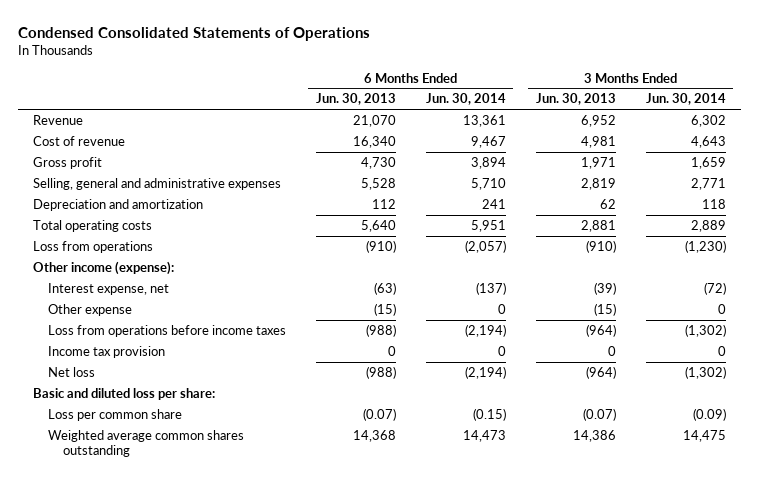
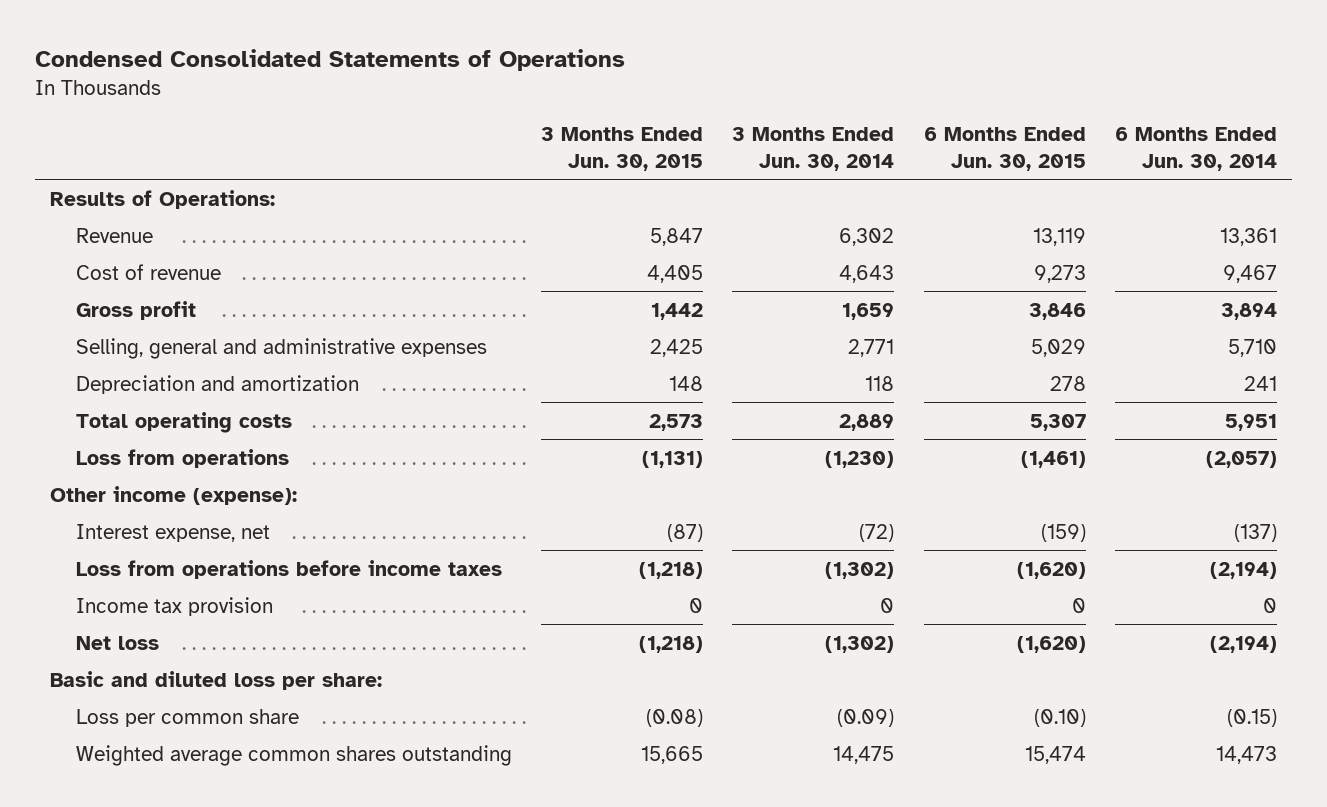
[315,93,396,106] Jun. 30, 2013 -> none
[535,93,616,106] Jun. 30, 2013 -> none
none -> [541,127,704,171] 3 Months Ended Jun. 30, 2015
none -> [923,127,1086,171] 6 Months Ended Jun. 30, 2015
none -> [49,189,275,209] Results of Operations:
[48,303,133,316] Other expense -> none

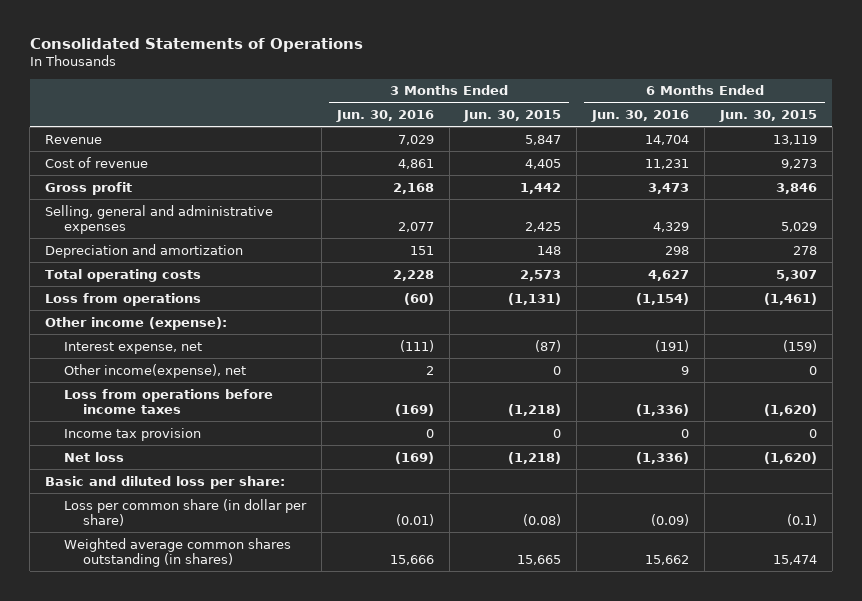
[34,49,625,72] Condensed Consolidated Statements of Operations -> [29,38,363,53] Consolidated Statements of Operations
[732,127,895,171] 3 Months Ended Jun. 30, 2014 -> none
[1115,127,1278,171] 6 Months Ended Jun. 30, 2014 -> none
none -> [335,110,434,123] Jun. 30, 2016
none -> [591,110,690,123] Jun. 30, 2016
[49,189,275,209] Results of Operations: -> none
none -> [63,363,246,378] Other income(expense), net
[75,708,299,727] Loss per common share -> [63,498,307,526] Loss per common share (in dollar per share)
[1033,708,1086,727] (0.10) -> [786,513,817,526] (0.1)
[75,744,512,766] Weighted average common shares outstanding -> [63,537,291,567] Weighted average common shares outstanding (in shares)

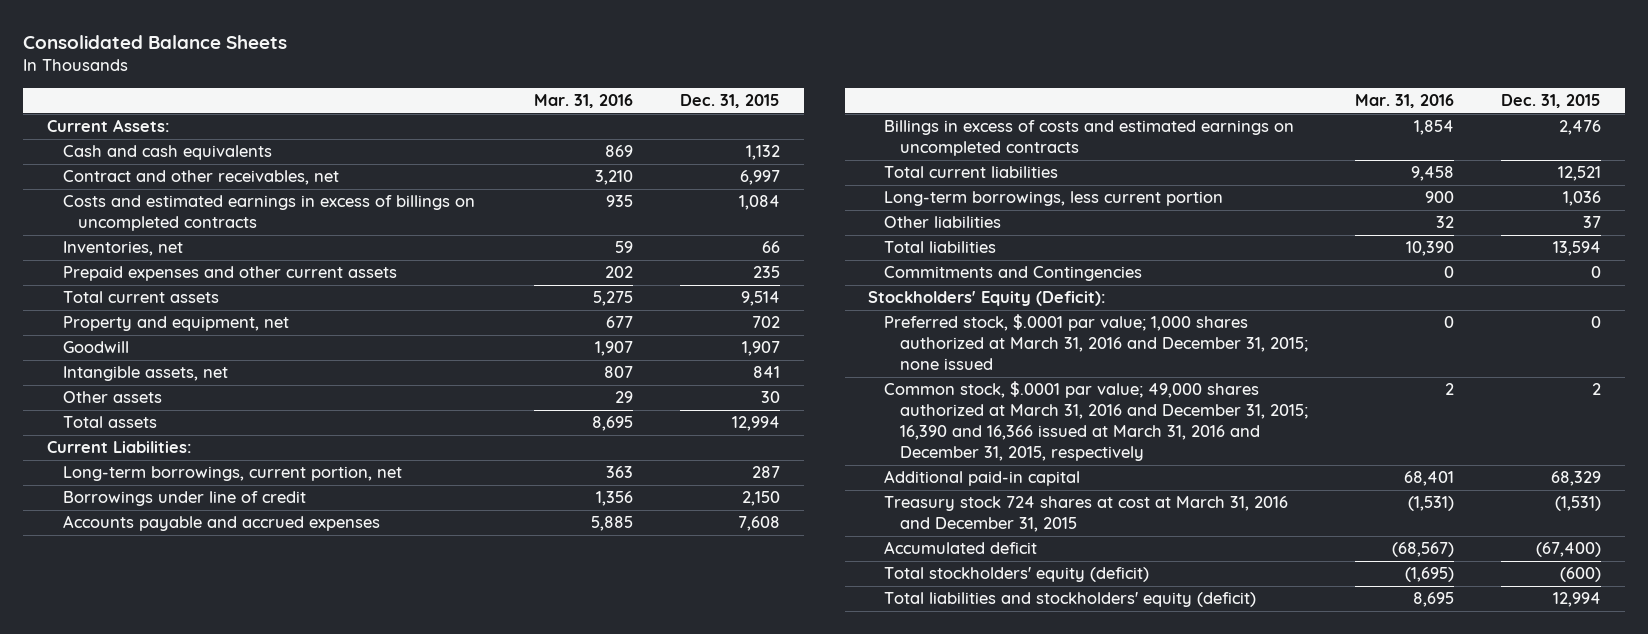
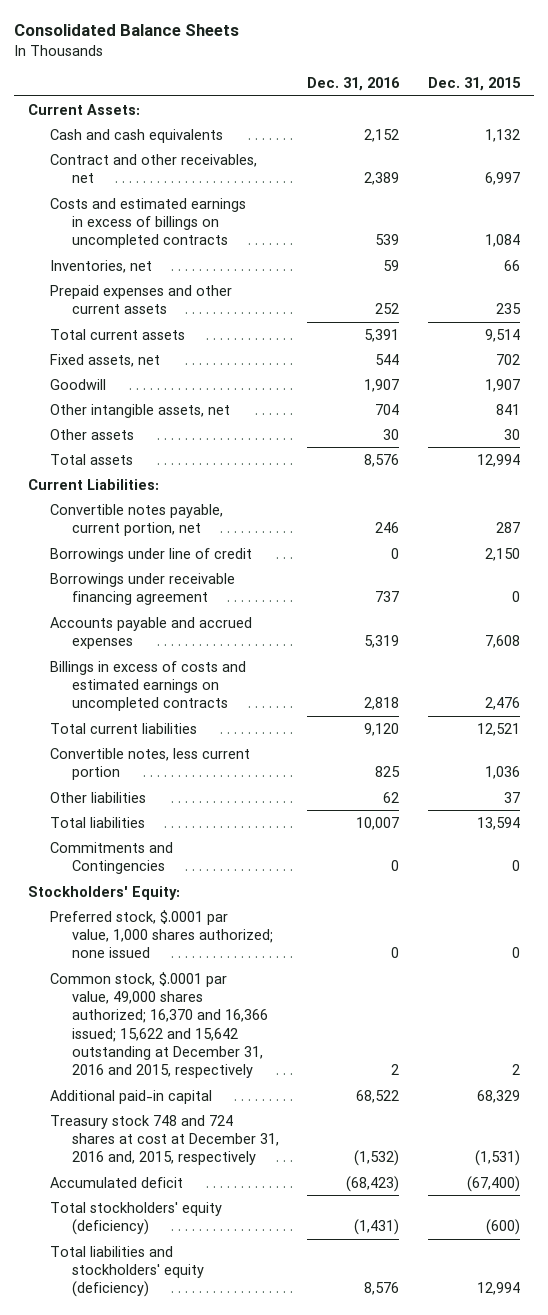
[533,94,633,109] Mar. 31, 2016 -> none
none -> [307,76,401,91] Dec. 31, 2016
[62,316,289,332] Property and equipment, net -> [50,353,161,367] Fixed assets, net
[62,366,228,382] Intangible assets, net -> [50,403,231,418] Other intangible assets, net
[62,466,402,482] Long-term borrowings, current portion, net -> [50,503,224,537] Convertible notes payable, current portion, net
none -> [50,572,236,606] Borrowings under receivable financing agreement
[884,191,1224,207] Long-term borrowings, less current portion -> [50,747,251,781] Convertible notes, less current portion
[868,291,1107,307] Stockholders' Equity (Deficit): -> [28,885,181,900] Stockholders' Equity:
[884,314,1308,371] Preferred stock, $.0001 par value; 1,000 shares authorized at March 31, 2016 and December 31, 2015; none issued -> [50,909,274,959] Preferred stock, $.0001 par value, 1,000 shares authorized; none issued
[884,381,1308,461] Common stock, $.0001 par value; 49,000 shares authorized at March 31, 2016 and December 31, 2015; 16,390 and 16,366 issued at March 31, 2016 and December 31, 2015, respectively -> [50,971,269,1079] Common stock, $.0001 par value, 49,000 shares authorized; 16,370 and 16,366 issued; 15,622 and 15,642 outstanding at December 31, 2016 and 2015, respectively
[884,496,1289,533] Treasury stock 724 shares at cost at March 31, 2016 and December 31, 2015 -> [50,1114,280,1166] Treasury stock 748 and 724 shares at cost at December 31, 2016 and, 2015, respectively
[884,567,1150,583] Total stockholders' equity (deficit) -> [50,1201,223,1236] Total stockholders' equity (deficiency)
[884,592,1257,608] Total liabilities and stockholders' equity (deficit) -> [50,1245,205,1298] Total liabilities and stockholders' equity (deficiency)

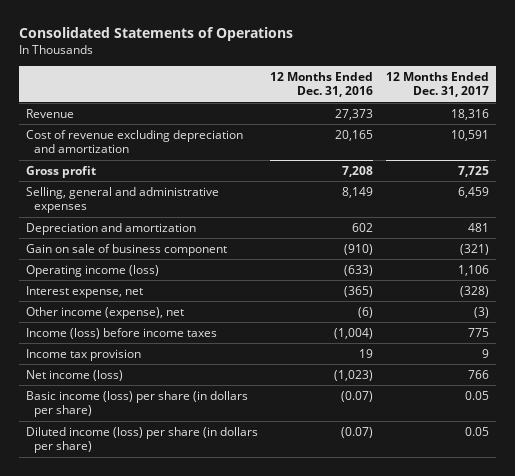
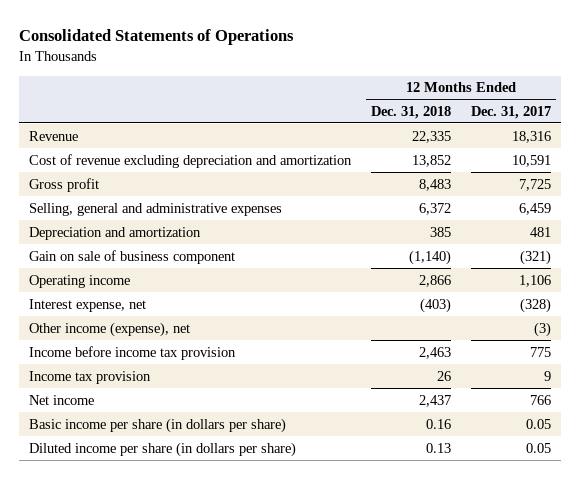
[270,71,374,98] 12 Months Ended Dec. 31, 2016 -> none
none -> [370,105,451,119] Dec. 31, 2018
[25,264,159,277] Operating income (loss) -> [28,274,130,288] Operating income
[25,327,217,339] Income (loss) before income taxes -> [28,345,236,360] Income before income tax provision
[25,369,123,381] Net income (loss) -> [28,394,94,405] Net income
[25,390,248,418] Basic income (loss) per share (in dollars per share) -> [28,417,286,433] Basic income per share (in dollars per share)
[25,426,258,454] Diluted income (loss) per share (in dollars per share) -> [28,441,296,457] Diluted income per share (in dollars per share)

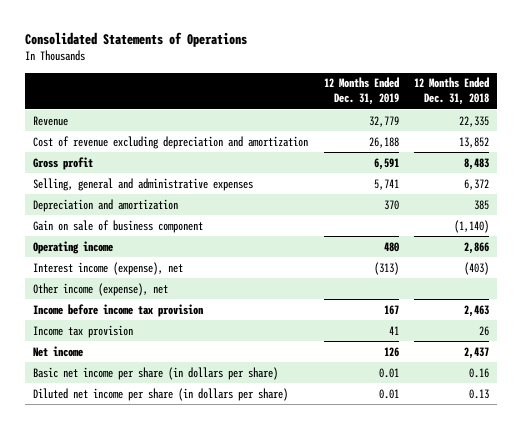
[471,105,552,119] Dec. 31, 2017 -> none
none -> [323,77,399,106] 12 Months Ended Dec. 31, 2019
[28,298,146,312] Interest expense, net -> [32,261,183,275] Interest income (expense), net
[28,417,286,433] Basic income per share (in dollars per share) -> [32,366,278,380] Basic net income per share (in dollars per share)
[28,441,296,457] Diluted income per share (in dollars per share) -> [32,387,288,401] Diluted net income per share (in dollars per share)

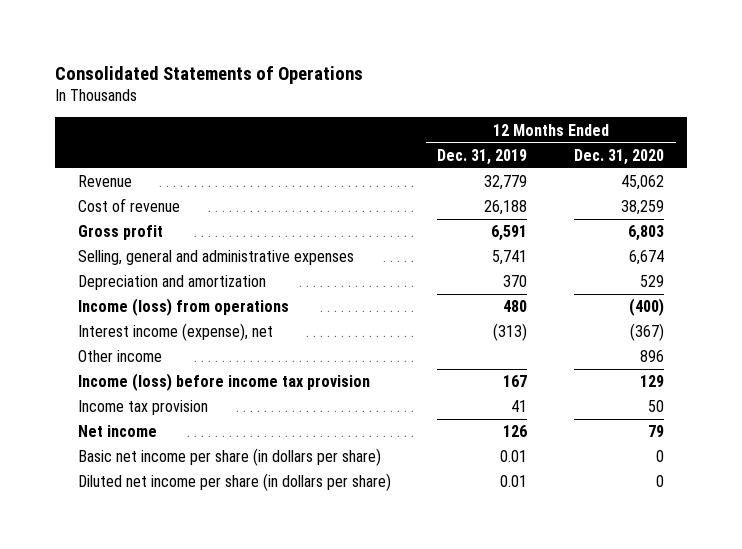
[414,77,490,106] 12 Months Ended Dec. 31, 2018 -> none
none -> [573,149,664,166] Dec. 31, 2020
[32,135,308,149] Cost of revenue excluding depreciation and amortization -> [78,198,181,213] Cost of revenue
[32,219,203,233] Gain on sale of business component -> none
[32,240,113,254] Operating income -> [78,298,290,317] Income (loss) from operations
[32,282,168,296] Other income (expense), net -> [78,350,163,363] Other income
[32,303,203,317] Income before income tax provision -> [78,373,371,392] Income (loss) before income tax provision

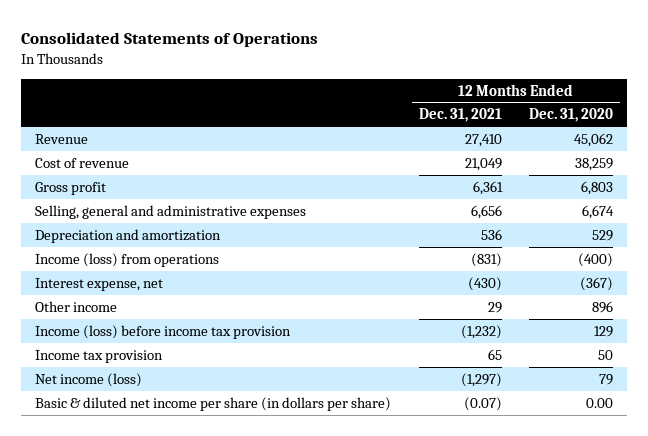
[437,149,528,166] Dec. 31, 2019 -> none
none -> [418,108,502,123] Dec. 31, 2021
[78,323,274,342] Interest income (expense), net -> [35,277,164,291] Interest expense, net
[78,473,392,492] Diluted net income per share (in dollars per share) -> none
[78,425,158,438] Net income -> [35,372,143,387] Net income (loss)
[78,448,382,467] Basic net income per share (in dollars per share) -> [35,396,392,411] Basic & diluted net income per share (in dollars per share)
[655,450,664,463] 0 -> [586,397,614,408] 0.00

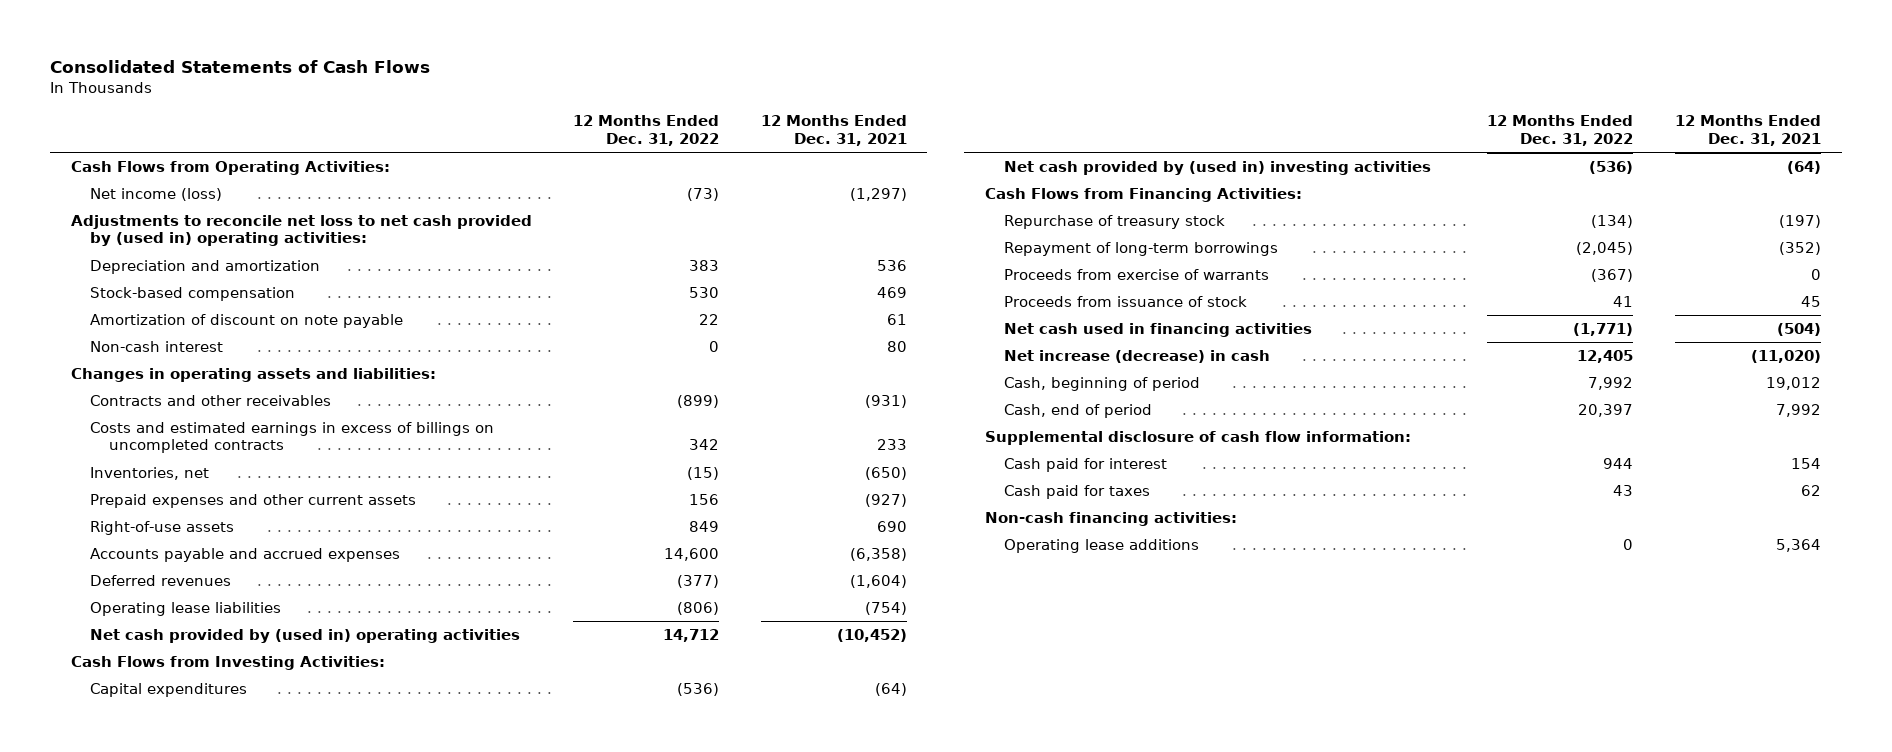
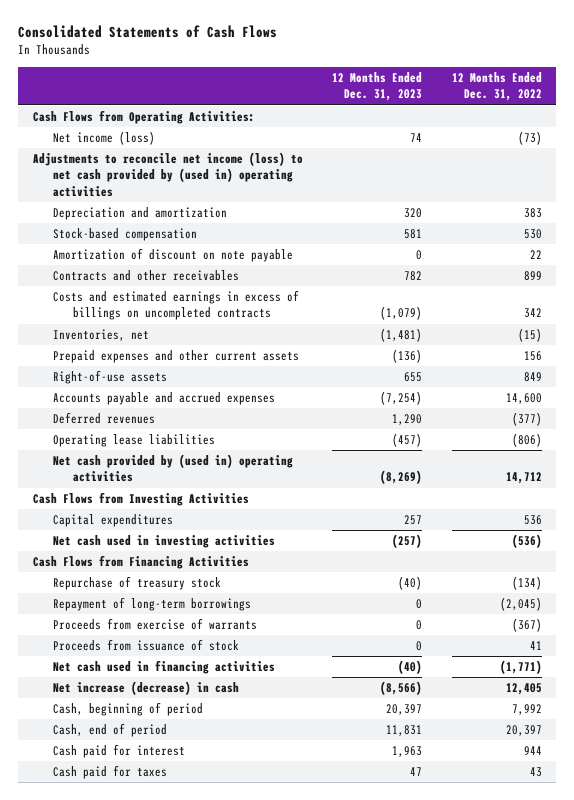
[760,115,907,146] 12 Months Ended Dec. 31, 2021 -> none
none -> [332,72,423,102] 12 Months Ended Dec. 31, 2023
[70,215,532,247] Adjustments to reconcile net loss to net cash provided by (used in) operating activities: -> [32,152,303,197] Adjustments to reconcile net income (loss) to net cash provided by (used in) operating activities
[90,341,224,353] Non-cash interest -> none
[70,368,436,383] Changes in operating assets and liabilities: -> none
[677,395,720,409] (899) -> [523,271,542,282] 899
[70,656,385,671] Cash Flows from Investing Activities: -> [32,492,249,507] Cash Flows from Investing Activities
[677,683,720,697] (536) -> [523,515,542,526] 536
[1004,161,1432,176] Net cash provided by (used in) investing activities -> [52,535,275,549] Net cash used in investing activities
[984,188,1302,203] Cash Flows from Financing Activities: -> [32,555,249,570] Cash Flows from Financing Activities
[984,431,1411,446] Supplemental disclosure of cash flow information: -> none
[984,512,1237,527] Non-cash financing activities: -> none
[1004,539,1200,554] Operating lease additions -> none

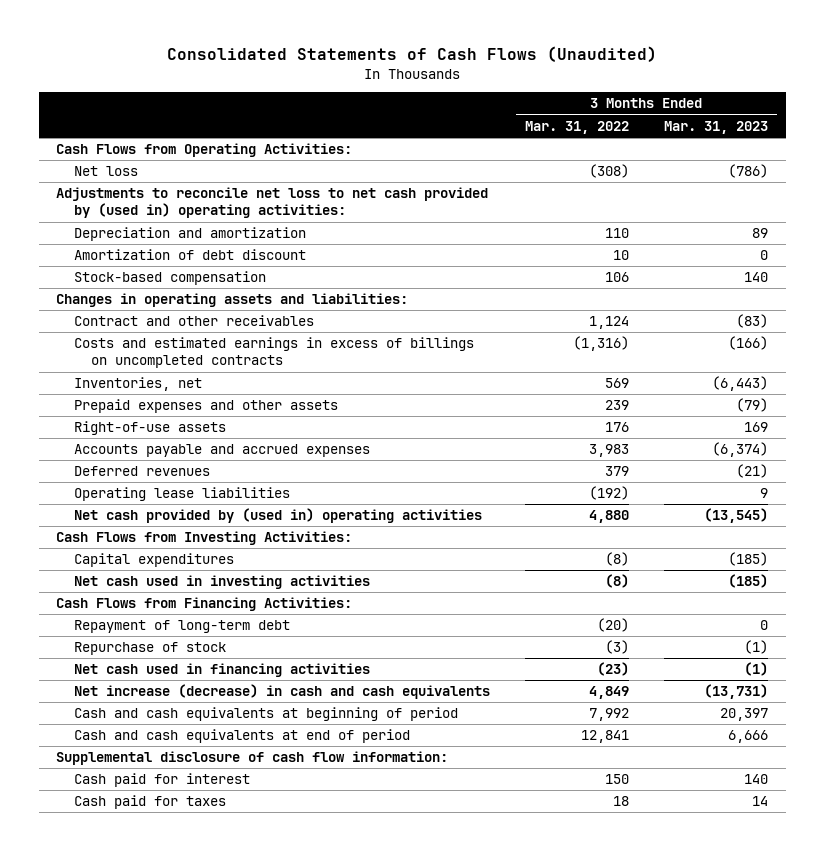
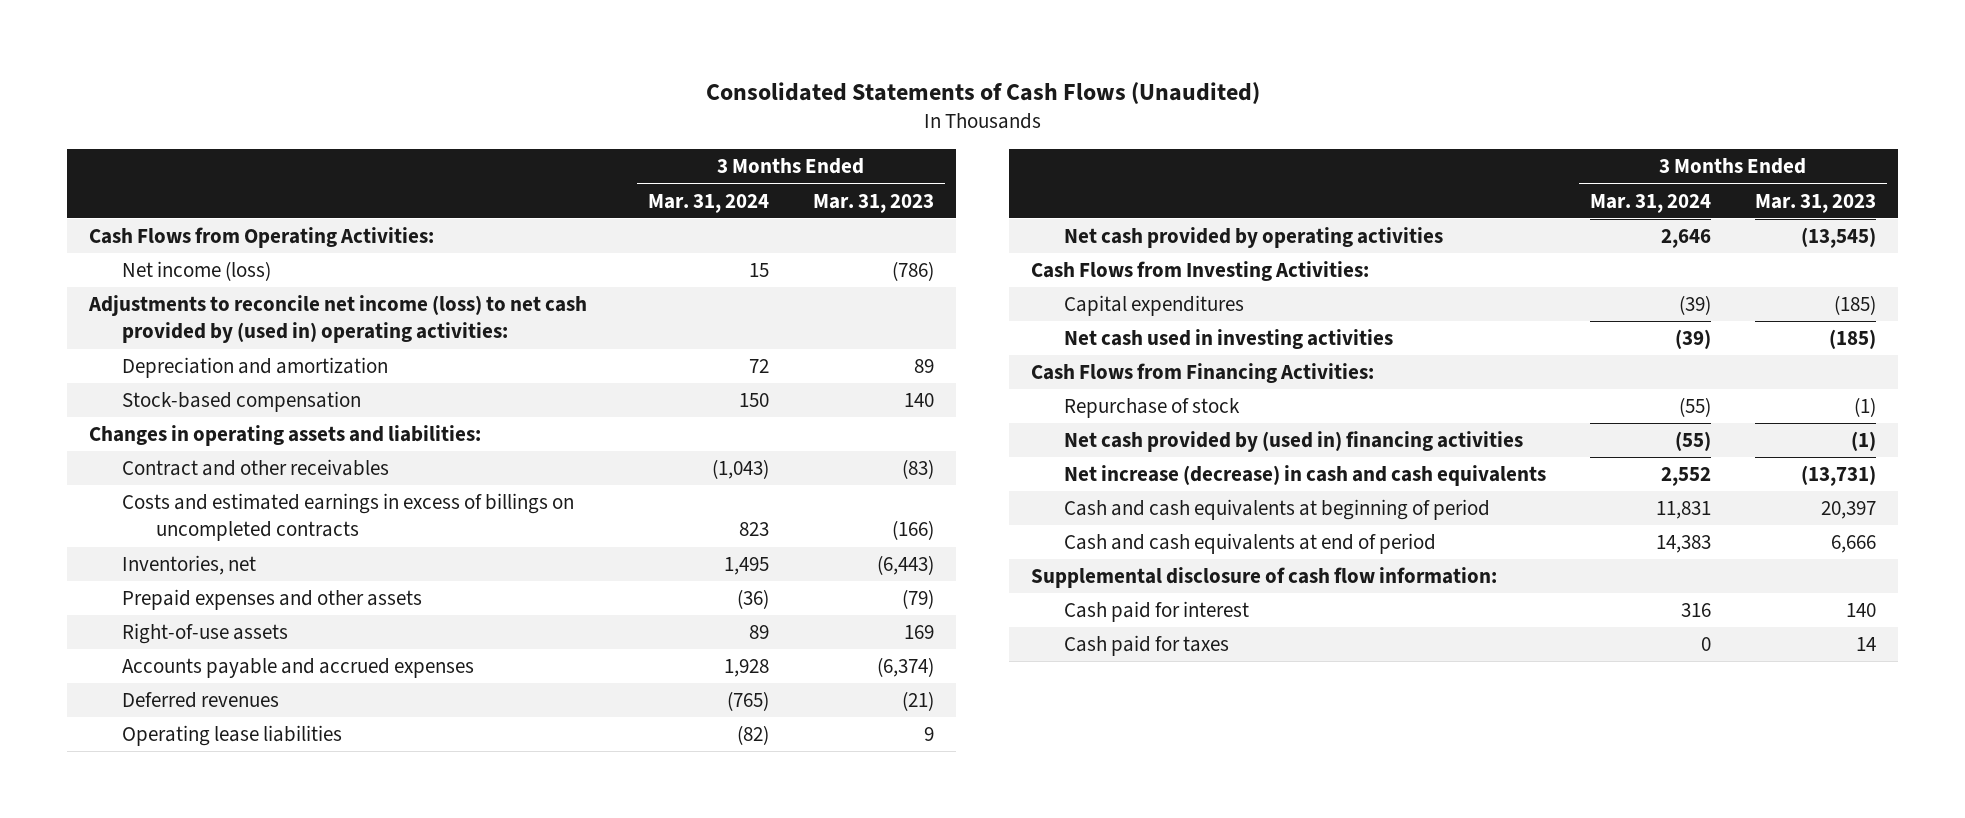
[524,120,629,134] Mar. 31, 2022 -> none
none -> [648,193,770,213] Mar. 31, 2024
[73,166,138,177] Net loss -> [122,261,272,282] Net income (loss)
[56,187,489,219] Adjustments to reconcile net loss to net cash provided by (used in) operating activities: -> [88,295,588,344] Adjustments to reconcile net income (loss) to net cash provided by (used in) operating activities:
[73,249,306,261] Amortization of debt discount -> none
[73,508,482,524] Net cash provided by (used in) operating activities -> [1064,227,1444,249] Net cash provided by operating activities
[73,620,290,634] Repayment of long-term debt -> none
[73,663,370,678] Net cash used in financing activities -> [1064,431,1524,453] Net cash provided by (used in) financing activities

